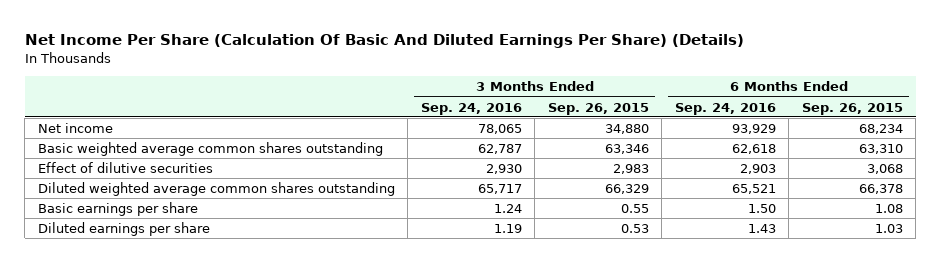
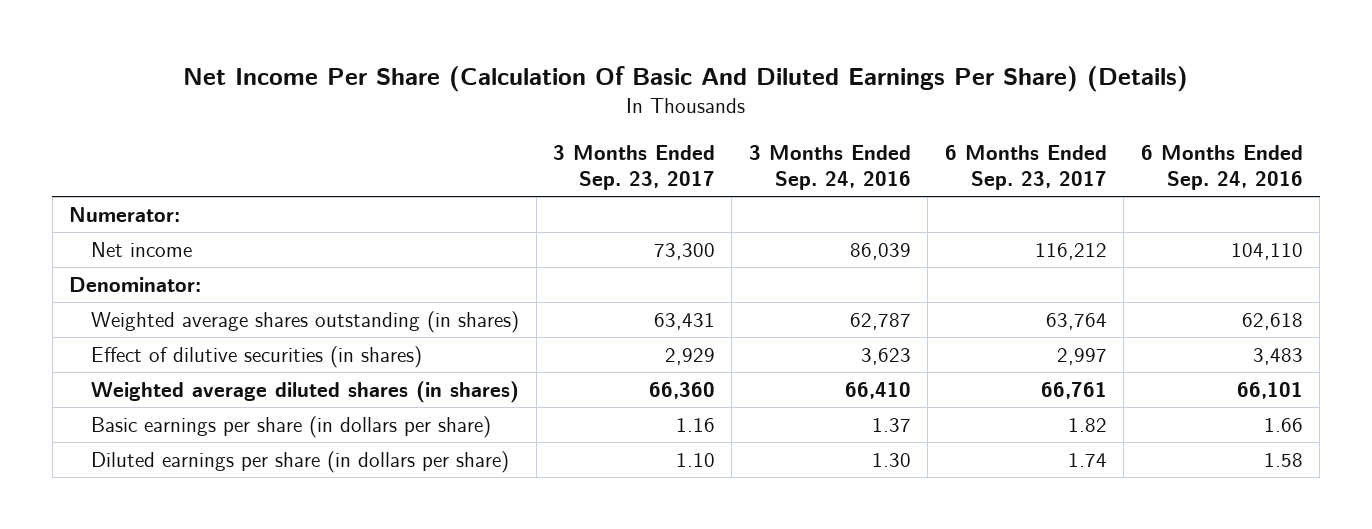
[547,102,649,115] Sep. 26, 2015 -> none
[801,102,903,115] Sep. 26, 2015 -> none
none -> [553,144,716,191] 3 Months Ended Sep. 23, 2017
none -> [944,144,1107,191] 6 Months Ended Sep. 23, 2017
none -> [69,206,181,222] Numerator:
[477,123,522,134] 78,065 -> [849,242,911,260] 86,039
[731,123,776,134] 93,929 -> [1230,242,1303,260] 104,110
none -> [69,276,202,292] Denominator:
[37,141,383,156] Basic weighted average common shares outstanding -> [91,310,520,333] Weighted average shares outstanding (in shares)
[37,161,213,173] Effect of dilutive securities -> [91,345,423,368] Effect of dilutive securities (in shares)
[485,163,522,174] 2,930 -> [860,347,911,365] 3,623
[739,163,776,174] 2,903 -> [1252,347,1303,365] 3,483
[37,181,395,196] Diluted weighted average common shares outstanding -> [91,380,520,403] Weighted average diluted shares (in shares)
[477,183,522,194] 65,717 -> [844,381,911,399] 66,410
[731,183,776,194] 65,521 -> [1236,381,1303,399] 66,101
[37,201,198,216] Basic earnings per share -> [91,415,492,438] Basic earnings per share (in dollars per share)
[493,203,522,213] 1.24 -> [871,417,911,432] 1.37
[747,203,776,213] 1.50 -> [1263,417,1303,432] 1.66
[37,221,210,236] Diluted earnings per share -> [91,450,510,473] Diluted earnings per share (in dollars per share)
[493,223,522,233] 1.19 -> [871,452,911,467] 1.30
[747,223,776,233] 1.43 -> [1263,452,1303,467] 1.58

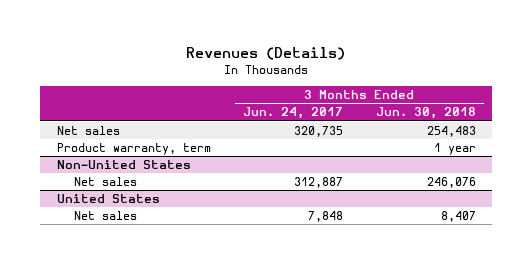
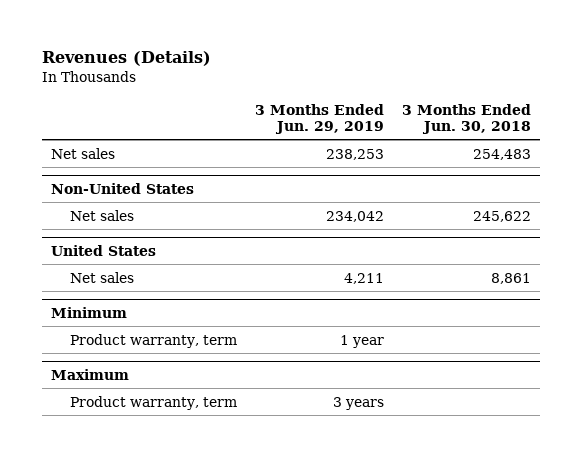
[243,107,344,120] Jun. 24, 2017 -> none
none -> [255,103,385,134] 3 Months Ended Jun. 29, 2019
[56,143,211,156] Product warranty, term -> none
[426,177,476,189] 246,076 -> [473,210,532,222] 245,622
[440,211,476,223] 8,407 -> [491,272,532,284] 8,861
none -> [50,306,127,318] Minimum
none -> [70,333,238,348] Product warranty, term
none -> [50,368,129,380] Maximum
none -> [70,395,238,410] Product warranty, term

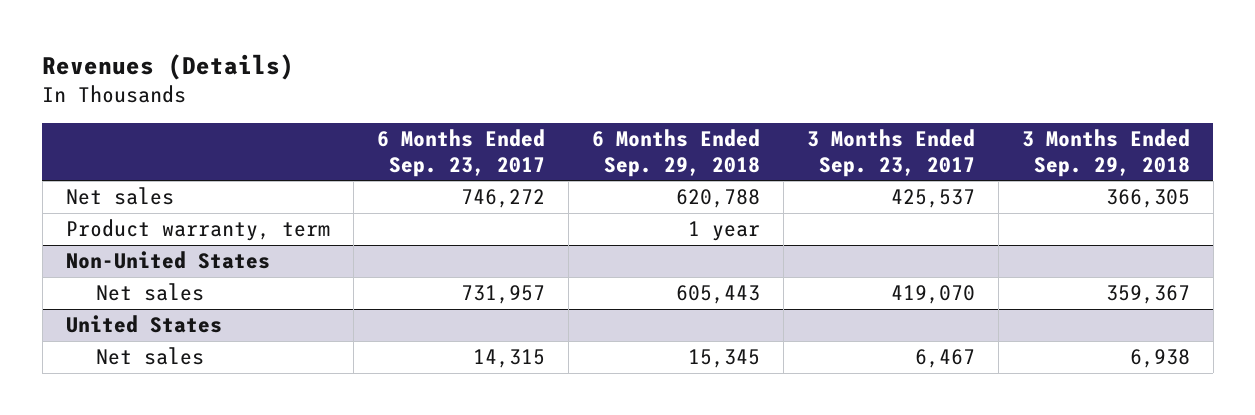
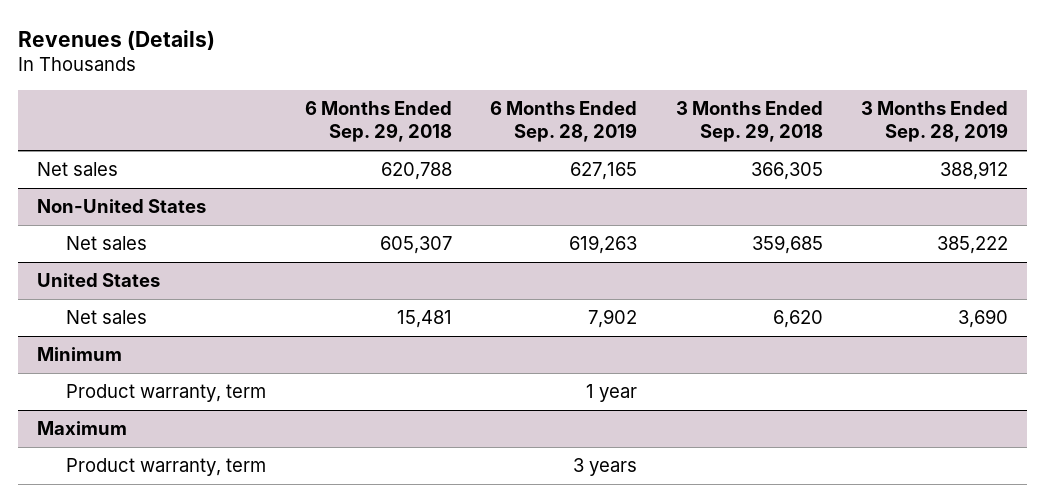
[376,129,545,177] 6 Months Ended Sep. 23, 2017 -> none
[806,129,975,177] 3 Months Ended Sep. 23, 2017 -> none
none -> [490,101,638,143] 6 Months Ended Sep. 28, 2019
none -> [860,101,1008,143] 3 Months Ended Sep. 28, 2019
[65,219,330,242] Product warranty, term -> none
[675,285,760,305] 605,443 -> [379,236,452,255] 605,307
[1105,285,1190,305] 359,367 -> [751,235,823,255] 359,685
[687,349,760,369] 15,345 -> [396,310,452,329] 15,481
[1129,349,1190,369] 6,938 -> [772,310,823,329] 6,620
none -> [37,347,123,362] Minimum
none -> [66,384,267,403] Product warranty, term
none -> [37,421,128,436] Maximum
none -> [66,458,267,477] Product warranty, term

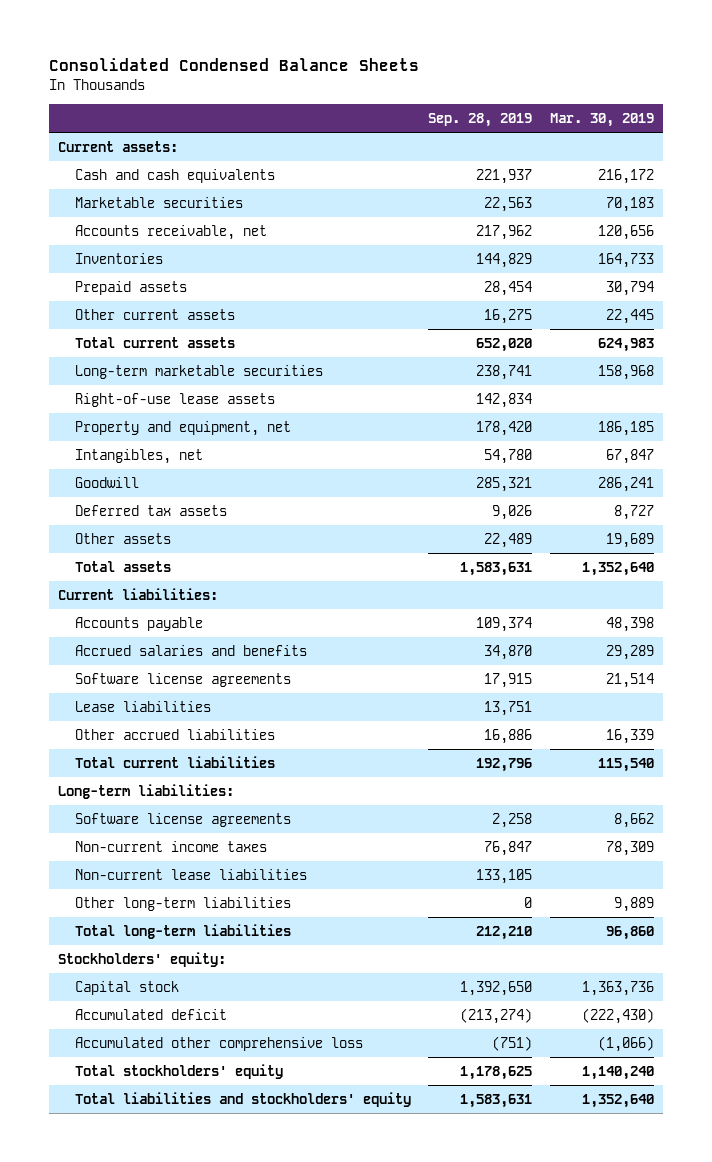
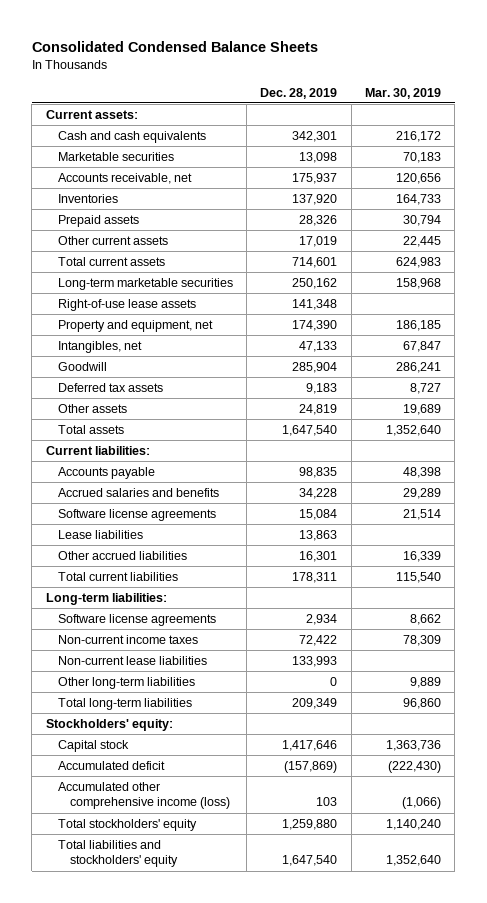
[428,113,533,128] Sep. 28, 2019 -> none
none -> [260,87,338,99] Dec. 28, 2019
[74,1036,363,1051] Accumulated other comprehensive loss -> [57,782,230,810] Accumulated other comprehensive income (loss)

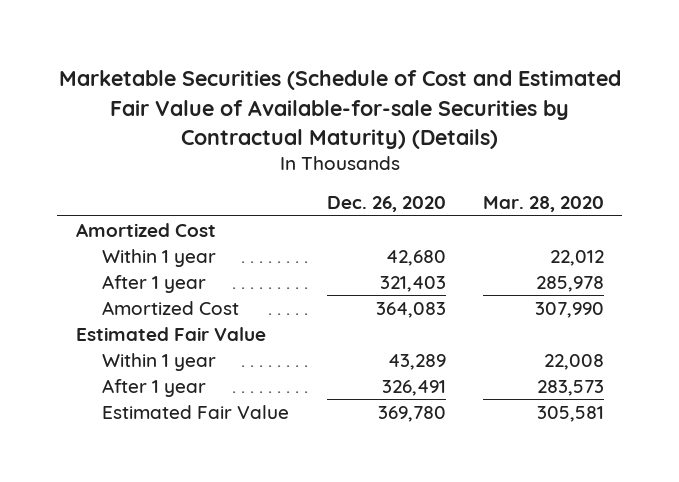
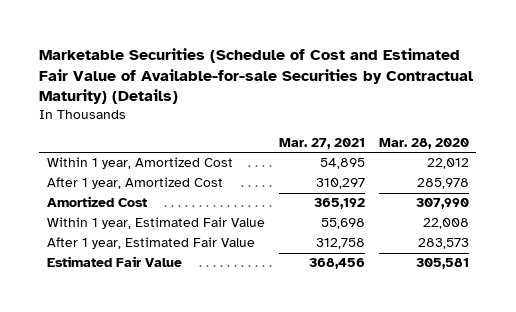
[326,196,446,213] Dec. 26, 2020 -> none
none -> [278,137,365,149] Mar. 27, 2021
[75,222,216,237] Amortized Cost -> none
[102,248,217,267] Within 1 year -> [46,157,233,170] Within 1 year, Amortized Cost
[102,274,207,293] After 1 year -> [46,177,223,190] After 1 year, Amortized Cost
[75,326,266,341] Estimated Fair Value -> none
[102,352,217,371] Within 1 year -> [46,217,265,230] Within 1 year, Estimated Fair Value
[102,378,207,397] After 1 year -> [46,237,255,250] After 1 year, Estimated Fair Value

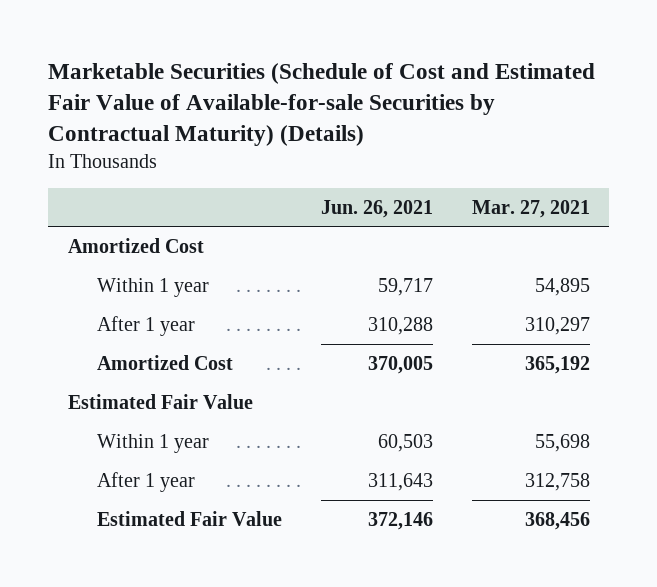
[379,137,470,149] Mar. 28, 2020 -> none
none -> [320,199,433,218] Jun. 26, 2021
none -> [67,237,204,253] Amortized Cost
[46,157,233,170] Within 1 year, Amortized Cost -> [97,277,210,297] Within 1 year
[46,177,223,190] After 1 year, Amortized Cost -> [97,315,196,336] After 1 year
none -> [67,393,253,409] Estimated Fair Value
[46,217,265,230] Within 1 year, Estimated Fair Value -> [97,433,210,453] Within 1 year
[46,237,255,250] After 1 year, Estimated Fair Value -> [97,471,196,492] After 1 year

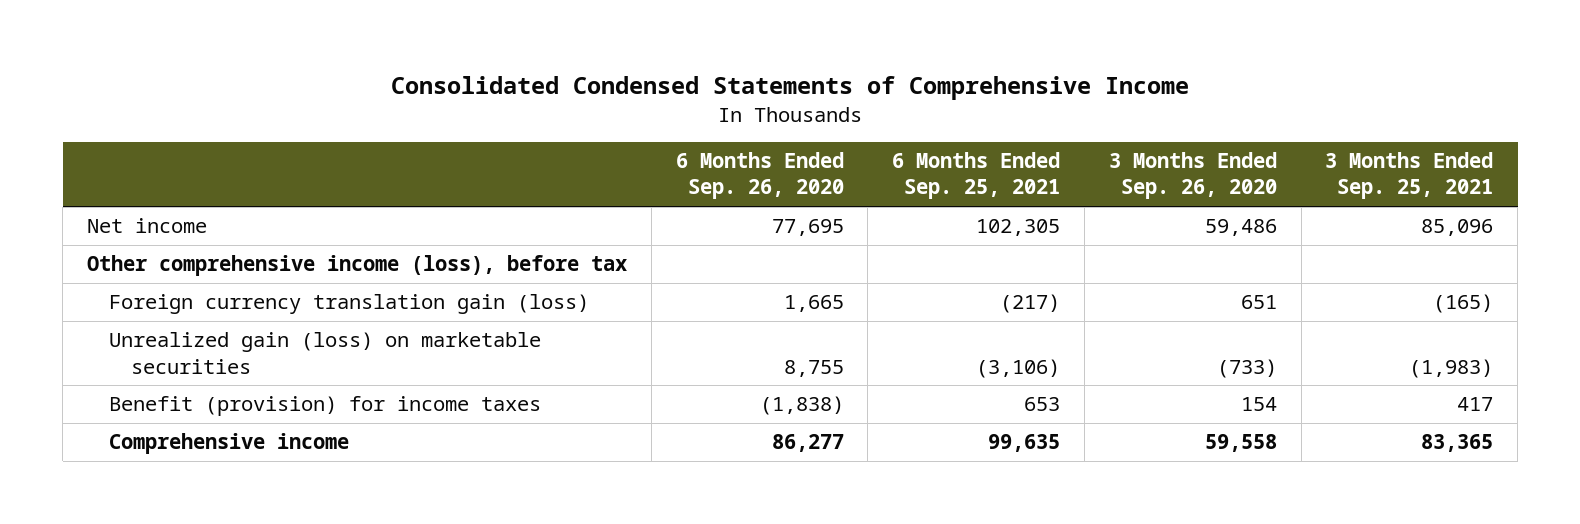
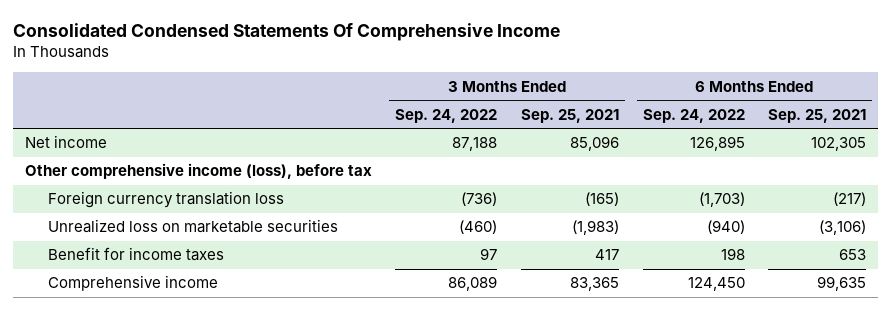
[391,76,1190,101] Consolidated Condensed Statements of Comprehensive Income -> [12,22,560,41] Consolidated Condensed Statements Of Comprehensive Income
[675,152,844,200] 6 Months Ended Sep. 26, 2020 -> none
[1108,152,1277,200] 3 Months Ended Sep. 26, 2020 -> none
none -> [395,108,498,123] Sep. 24, 2022
none -> [642,108,745,123] Sep. 24, 2022
[108,294,589,315] Foreign currency translation gain (loss) -> [47,191,284,209] Foreign currency translation loss
[108,332,541,374] Unrealized gain (loss) on marketable securities -> [47,219,338,234] Unrealized loss on marketable securities
[108,396,541,417] Benefit (provision) for income taxes -> [47,247,224,262] Benefit for income taxes

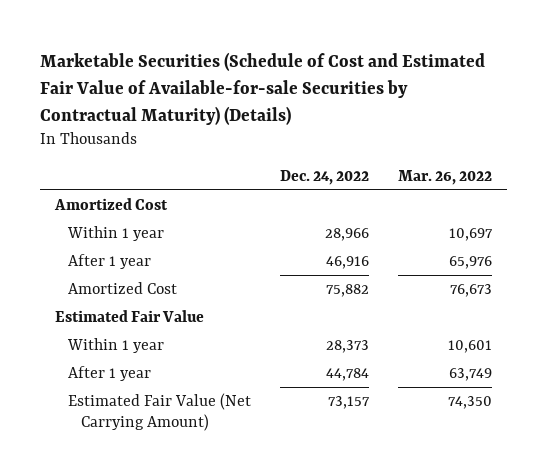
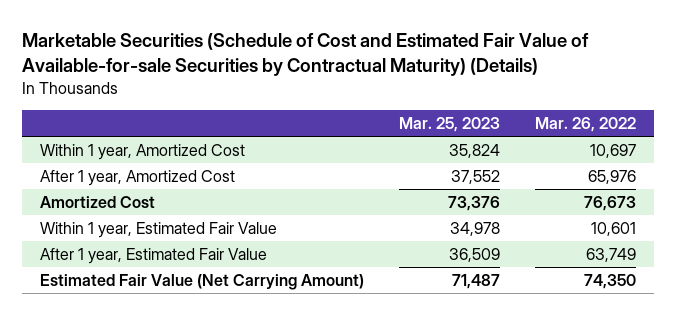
[279,169,369,185] Dec. 24, 2022 -> none
none -> [399,117,501,133] Mar. 25, 2023
[53,198,168,211] Amortized Cost -> none
[66,226,164,242] Within 1 year -> [39,143,245,160] Within 1 year, Amortized Cost
[67,254,151,270] After 1 year -> [39,169,235,186] After 1 year, Amortized Cost
[54,310,204,323] Estimated Fair Value -> none
[66,338,164,354] Within 1 year -> [39,221,277,238] Within 1 year, Estimated Fair Value
[67,366,151,382] After 1 year -> [39,247,267,264] After 1 year, Estimated Fair Value

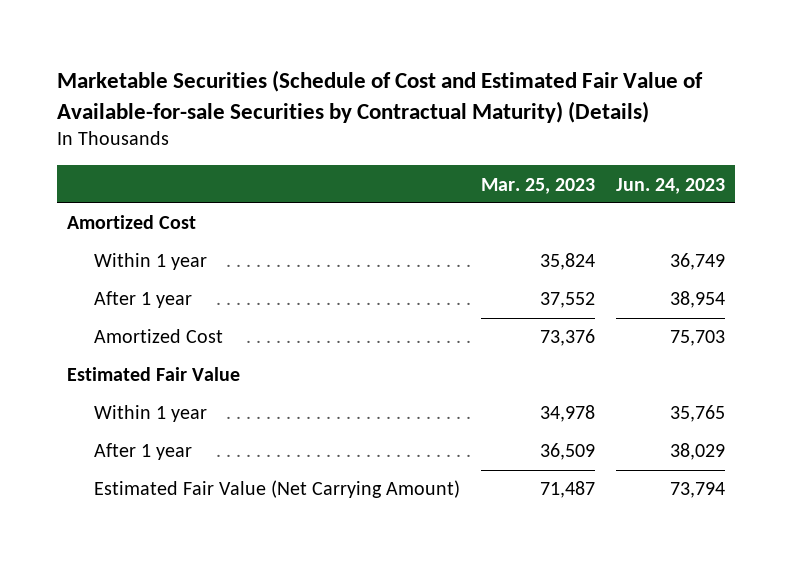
[535,117,637,133] Mar. 26, 2022 -> none
none -> [615,177,725,194] Jun. 24, 2023
none -> [67,215,197,230] Amortized Cost
[39,143,245,160] Within 1 year, Amortized Cost -> [94,253,208,271] Within 1 year
[39,169,235,186] After 1 year, Amortized Cost -> [94,291,193,309] After 1 year
none -> [67,367,241,382] Estimated Fair Value
[39,221,277,238] Within 1 year, Estimated Fair Value -> [94,405,208,423] Within 1 year
[39,247,267,264] After 1 year, Estimated Fair Value -> [94,443,193,461] After 1 year

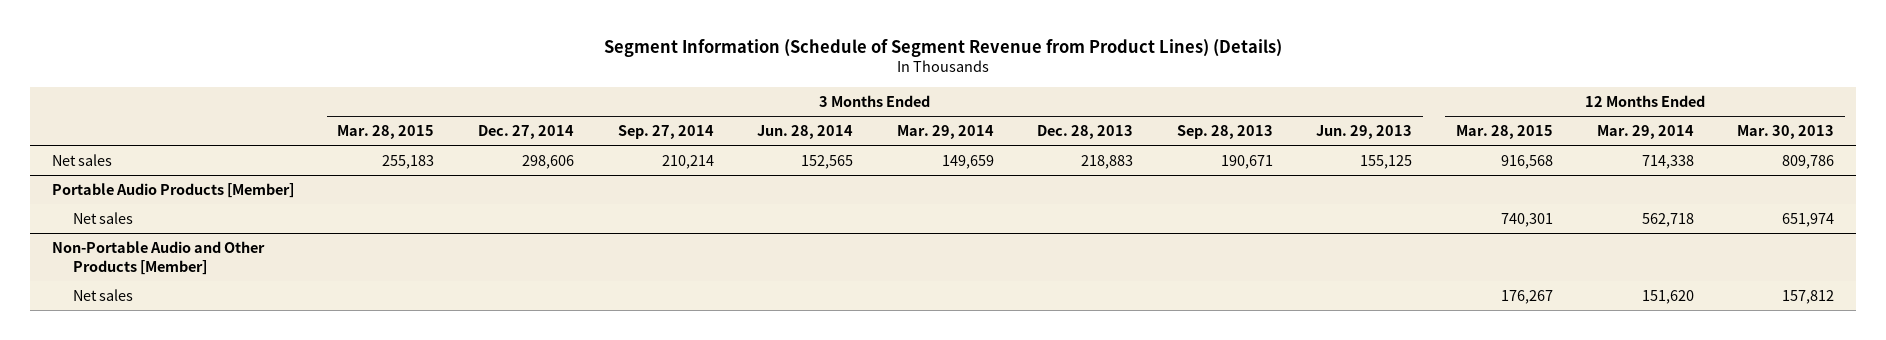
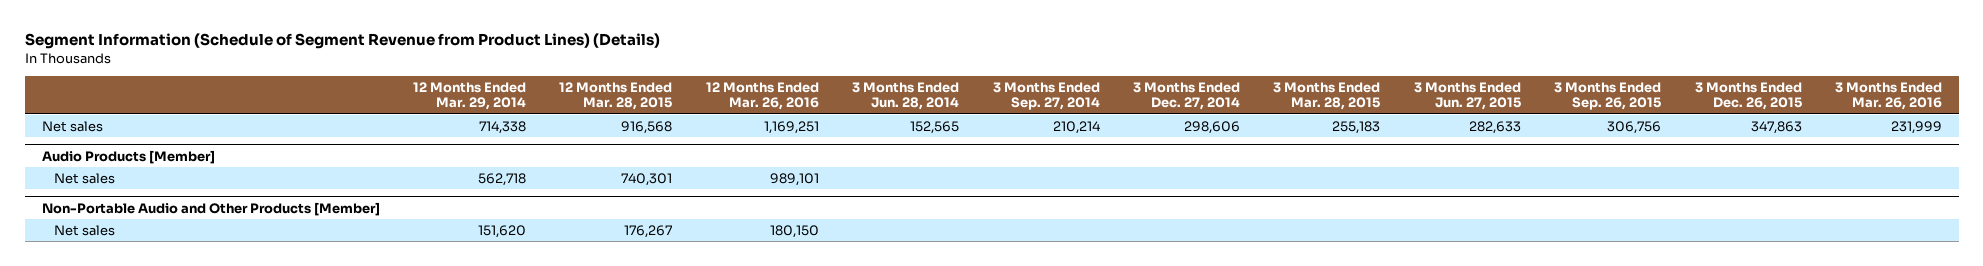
[896,124,994,139] Mar. 29, 2014 -> none
[1037,124,1134,139] Dec. 28, 2013 -> none
[1176,124,1273,139] Sep. 28, 2013 -> none
[1316,124,1413,139] Jun. 29, 2013 -> none
[1737,124,1835,139] Mar. 30, 2013 -> none
none -> [705,81,819,111] 12 Months Ended Mar. 26, 2016
none -> [1413,81,1521,111] 3 Months Ended Jun. 27, 2015
none -> [1554,81,1662,111] 3 Months Ended Sep. 26, 2015
none -> [1694,81,1802,111] 3 Months Ended Dec. 26, 2015
none -> [1834,81,1942,111] 3 Months Ended Mar. 26, 2016
[51,182,294,198] Portable Audio Products [Member] -> [41,149,215,164] Audio Products [Member]

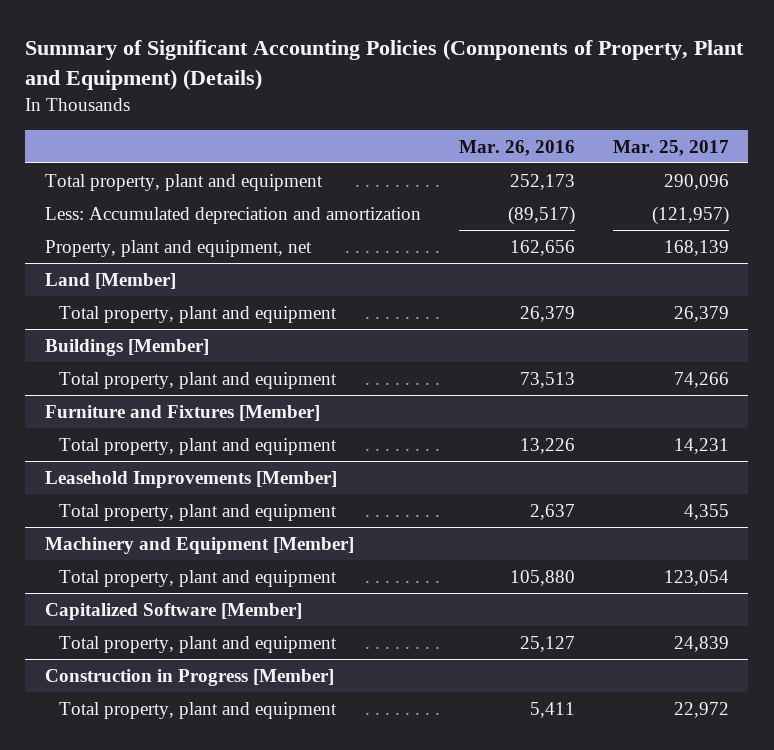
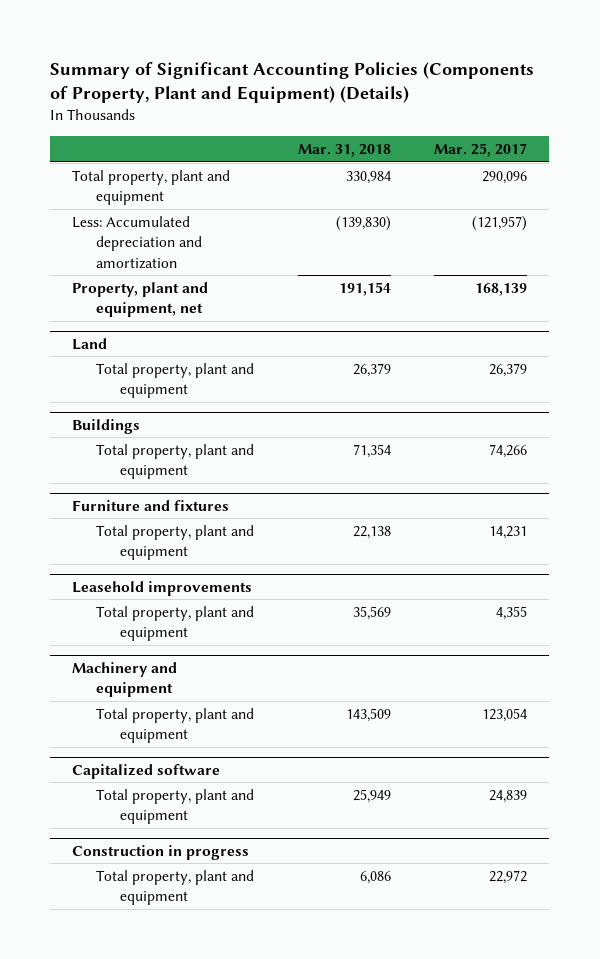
[458,139,575,156] Mar. 26, 2016 -> none
none -> [297,143,391,157] Mar. 31, 2018
[44,272,176,289] Land [Member] -> [72,337,108,350] Land
[44,338,209,356] Buildings [Member] -> [72,418,141,434] Buildings
[44,404,320,421] Furniture and Fixtures [Member] -> [72,499,230,511] Furniture and fixtures
[44,470,337,488] Leasehold Improvements [Member] -> [72,580,253,596] Leasehold improvements
[44,536,354,554] Machinery and Equipment [Member] -> [72,661,178,698] Machinery and equipment
[44,602,302,620] Capitalized Software [Member] -> [72,763,221,779] Capitalized software
[44,668,334,686] Construction in Progress [Member] -> [72,844,250,860] Construction in progress

